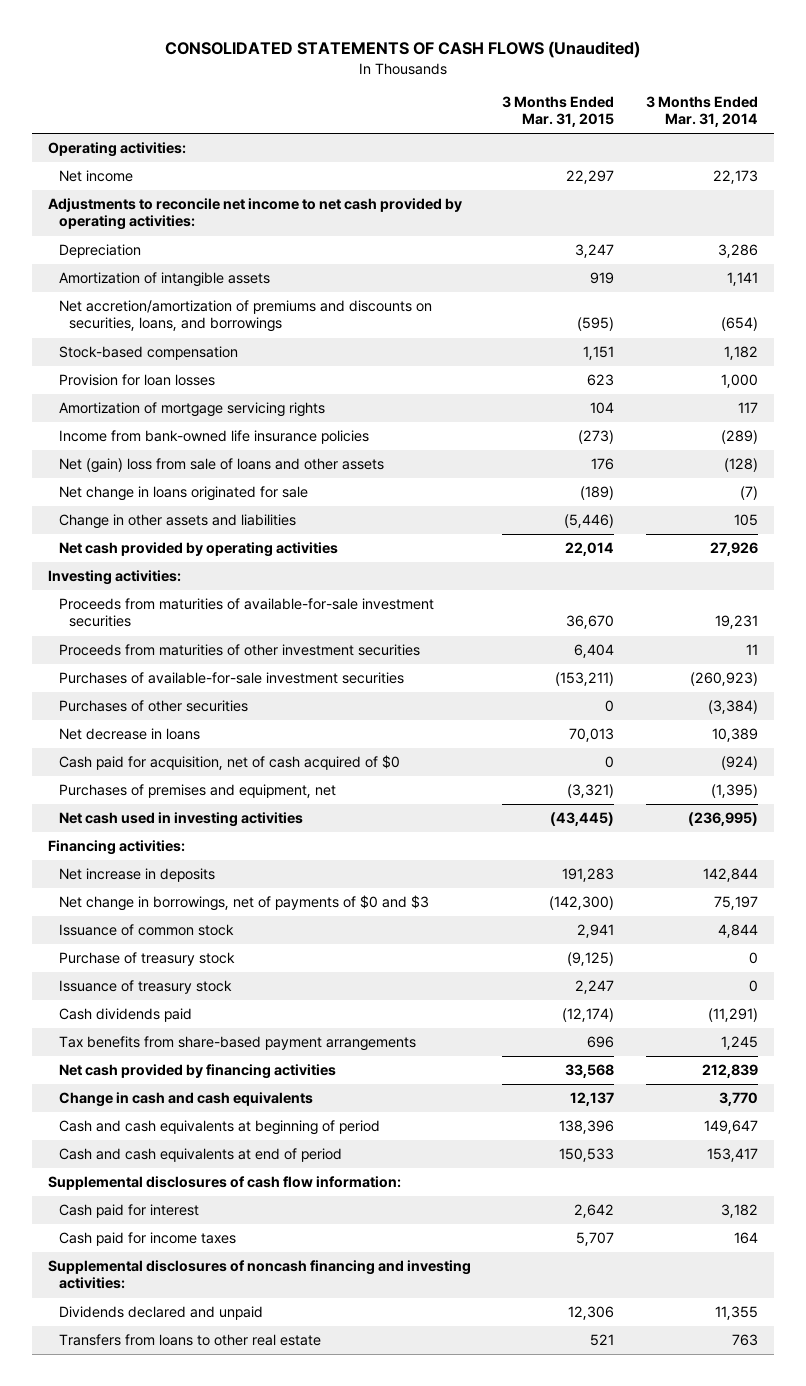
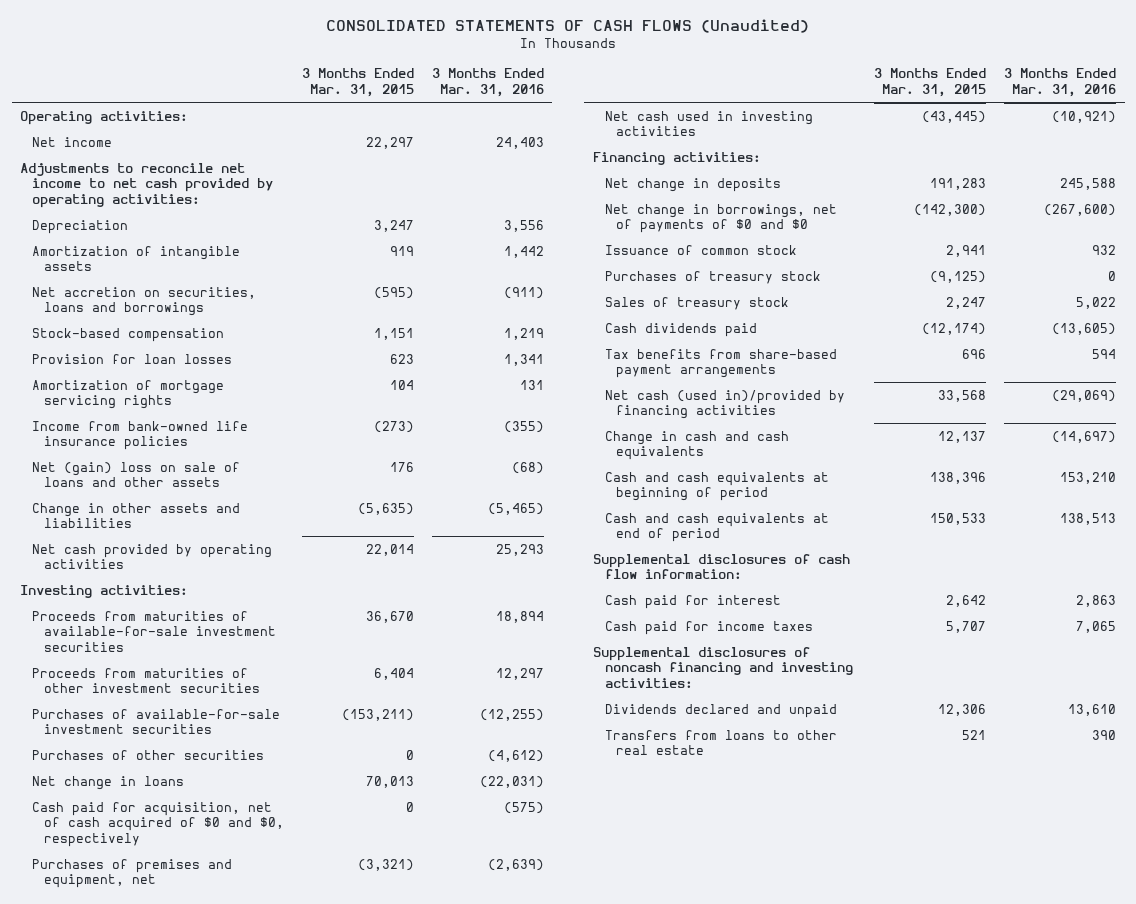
[646,96,759,128] 3 Months Ended Mar. 31, 2014 -> none
none -> [431,68,544,97] 3 Months Ended Mar. 31, 2016
[58,300,432,333] Net accretion/amortization of premiums and discounts on securities, loans, and borrowings -> [32,286,257,317] Net accretion on securities, loans and borrowings
[58,486,308,502] Net change in loans originated for sale -> none
[58,458,384,474] Net (gain) loss from sale of loans and other assets -> [32,461,241,488] Net (gain) loss on sale of loans and other assets
[564,514,615,529] (5,446) -> [357,502,414,515] (5,635)
[58,728,200,741] Net decrease in loans -> [32,775,185,790] Net change in loans
[58,755,400,771] Cash paid for acquisition, net of cash acquired of $0 -> [32,801,284,848] Cash paid for acquisition, net of cash acquired of $0 and $0, respectively
[58,868,215,883] Net increase in deposits -> [604,177,781,192] Net change in deposits
[58,895,429,912] Net change in borrowings, net of payments of $0 and $3 -> [604,203,837,234] Net change in borrowings, net of payments of $0 and $0
[58,952,235,967] Purchase of treasury stock -> [604,270,821,284] Purchases of treasury stock
[58,980,232,995] Issuance of treasury stock -> [604,296,789,310] Sales of treasury stock
[58,1064,336,1080] Net cash provided by financing activities -> [604,389,845,420] Net cash (used in)/provided by financing activities

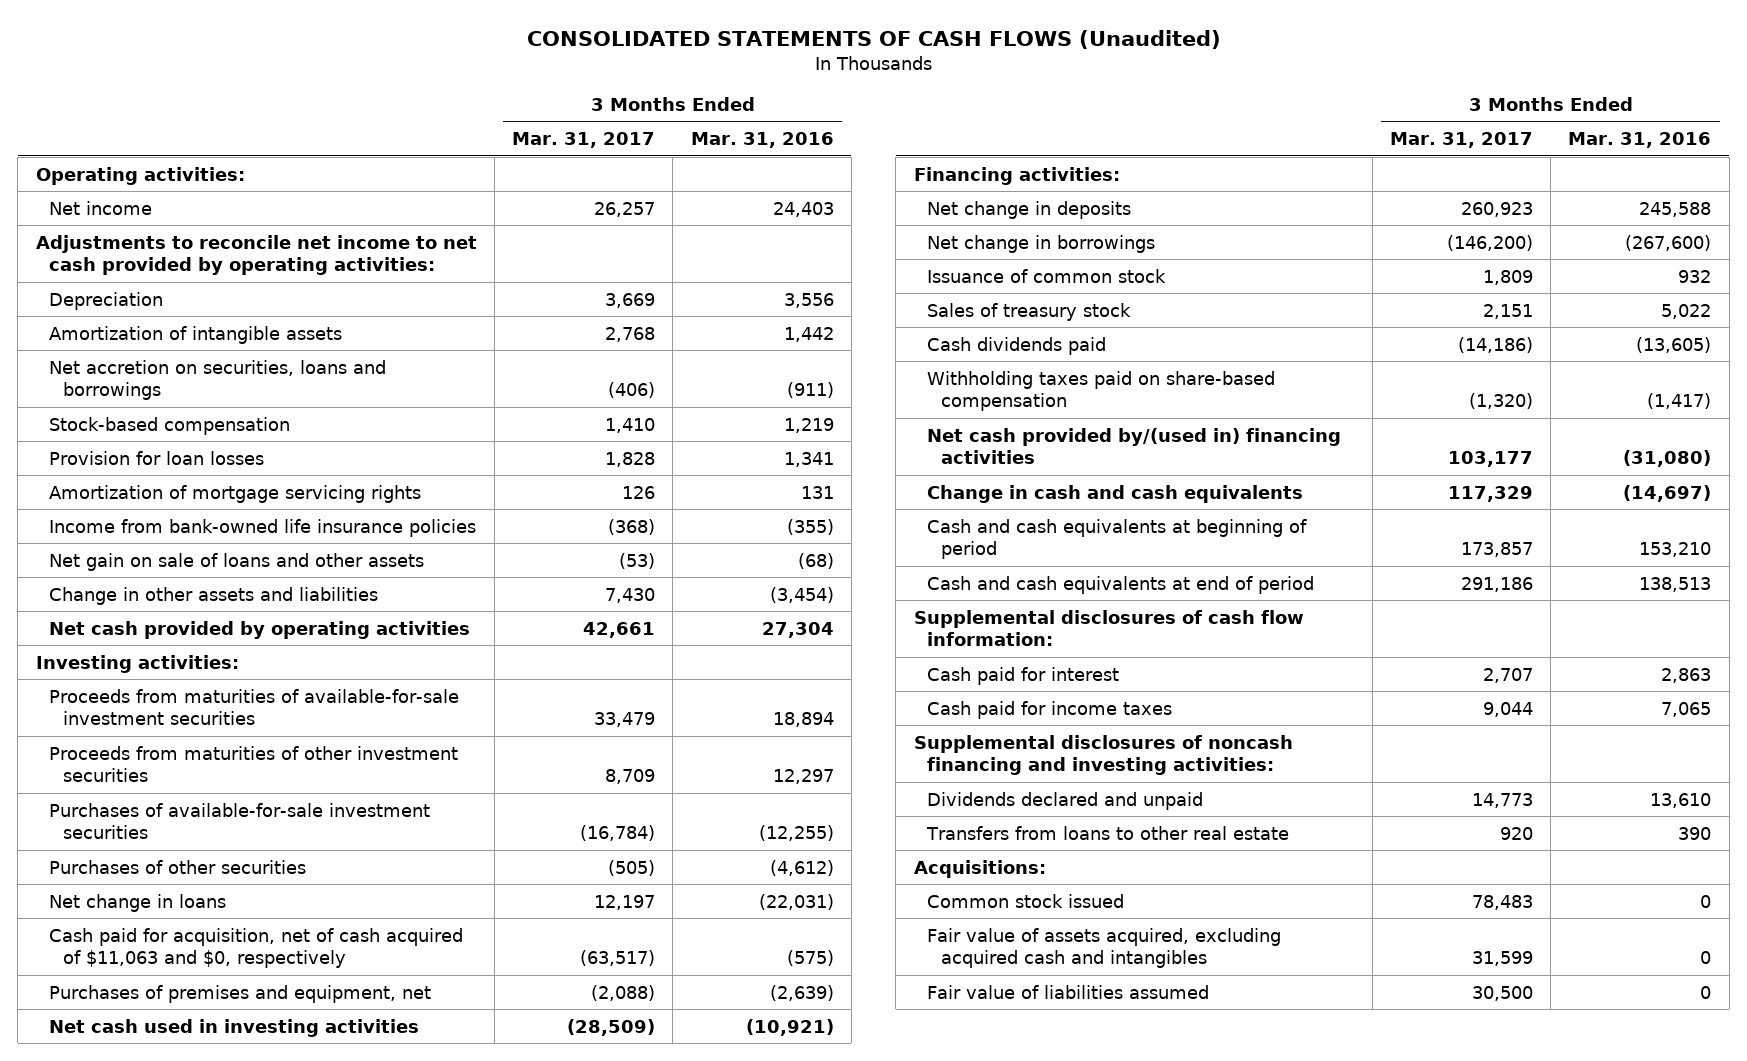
[301,68,414,97] 3 Months Ended Mar. 31, 2015 -> none
none -> [512,132,656,149] Mar. 31, 2017
[32,461,241,488] Net (gain) loss on sale of loans and other assets -> [49,552,425,571] Net gain on sale of loans and other assets
[487,502,544,515] (5,465) -> [769,586,834,603] (3,454)
[495,543,544,556] 25,293 -> [761,621,834,638] 27,304
[32,801,284,848] Cash paid for acquisition, net of cash acquired of $0 and $0, respectively -> [49,927,464,968] Cash paid for acquisition, net of cash acquired of $11,063 and $0, respectively
[604,203,837,234] Net change in borrowings, net of payments of $0 and $0 -> [927,234,1156,253] Net change in borrowings
[604,270,821,284] Purchases of treasury stock -> none
[604,348,837,379] Tax benefits from share-based payment arrangements -> none
none -> [927,370,1276,411] Withholding taxes paid on share-based compensation
[604,389,845,420] Net cash (used in)/provided by financing activities -> [927,427,1342,464] Net cash provided by/(used in) financing activities
[1051,389,1116,402] (29,069) -> [1623,449,1712,467] (31,080)
none -> [913,859,1046,878] Acquisitions:
none -> [927,893,1125,908] Common stock issued
none -> [927,927,1282,968] Fair value of assets acquired, excluding acquired cash and intangibles
none -> [927,984,1210,999] Fair value of liabilities assumed

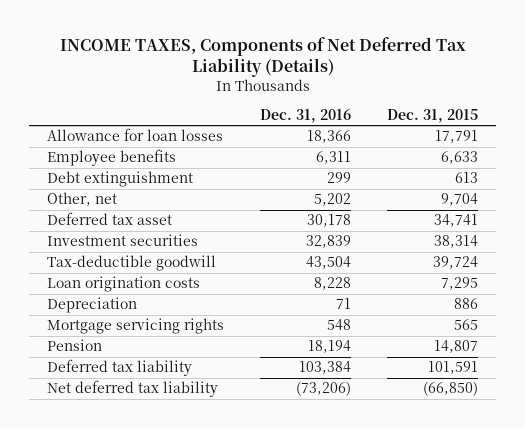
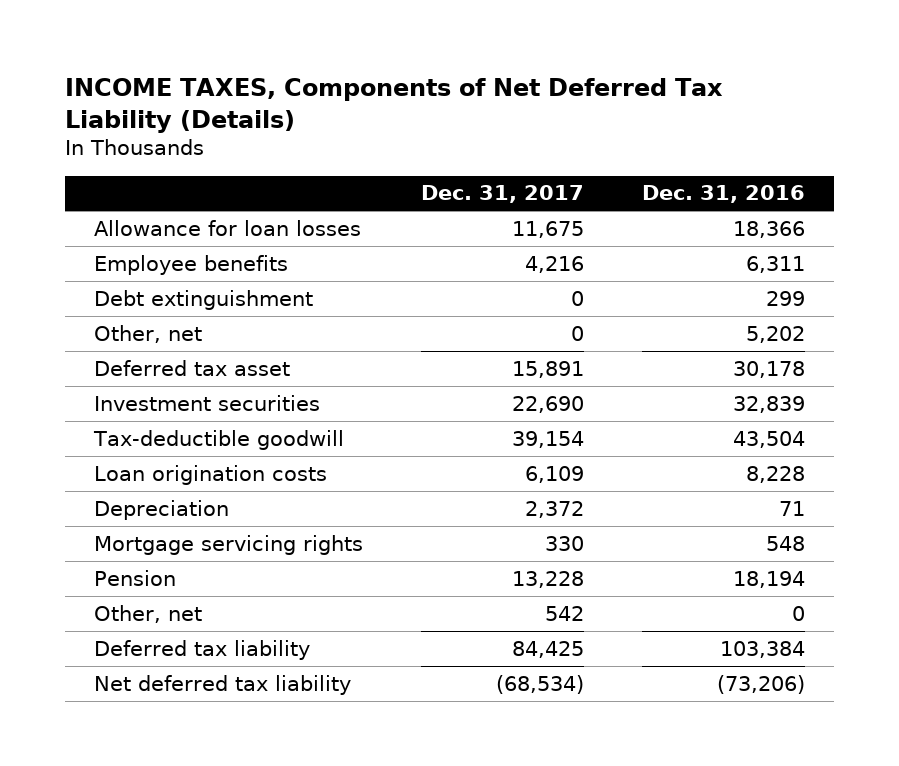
[386,108,478,123] Dec. 31, 2015 -> none
none -> [421,185,585,204] Dec. 31, 2017
none -> [93,604,202,623] Other, net

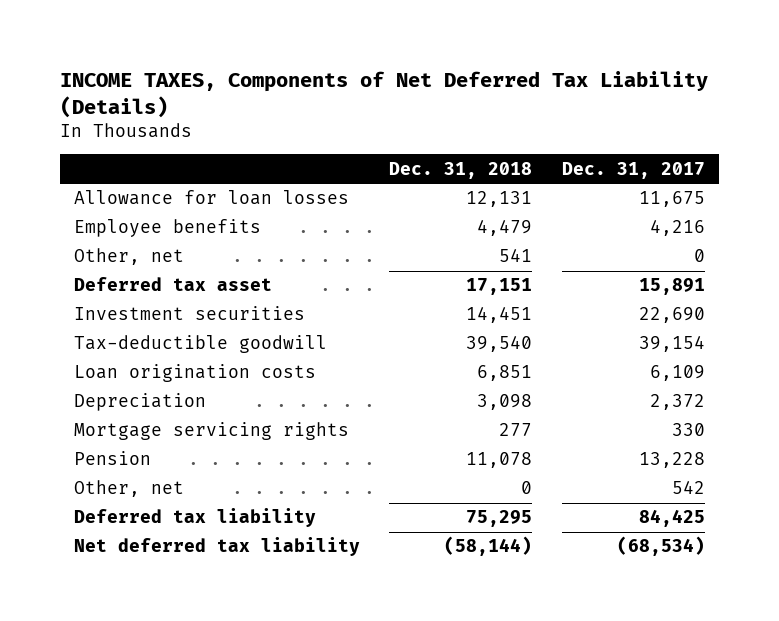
[642,185,806,204] Dec. 31, 2016 -> none
none -> [389,161,533,179] Dec. 31, 2018
[93,289,313,310] Debt extinguishment -> none

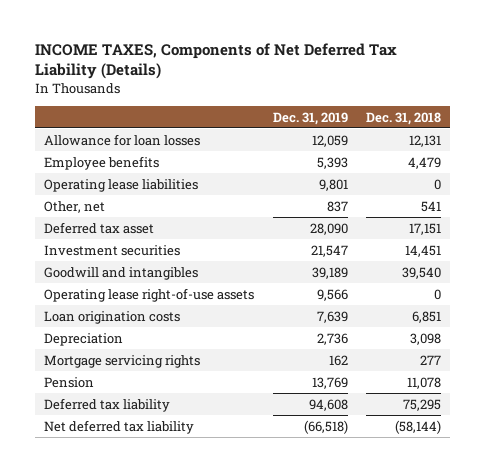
[561,161,705,179] Dec. 31, 2017 -> none
none -> [272,111,348,125] Dec. 31, 2019
none -> [44,178,199,192] Operating lease liabilities
[74,335,328,354] Tax-deductible goodwill -> [44,266,199,280] Goodwill and intangibles
none -> [44,287,255,302] Operating lease right-of-use assets
[74,480,185,498] Other, net -> none

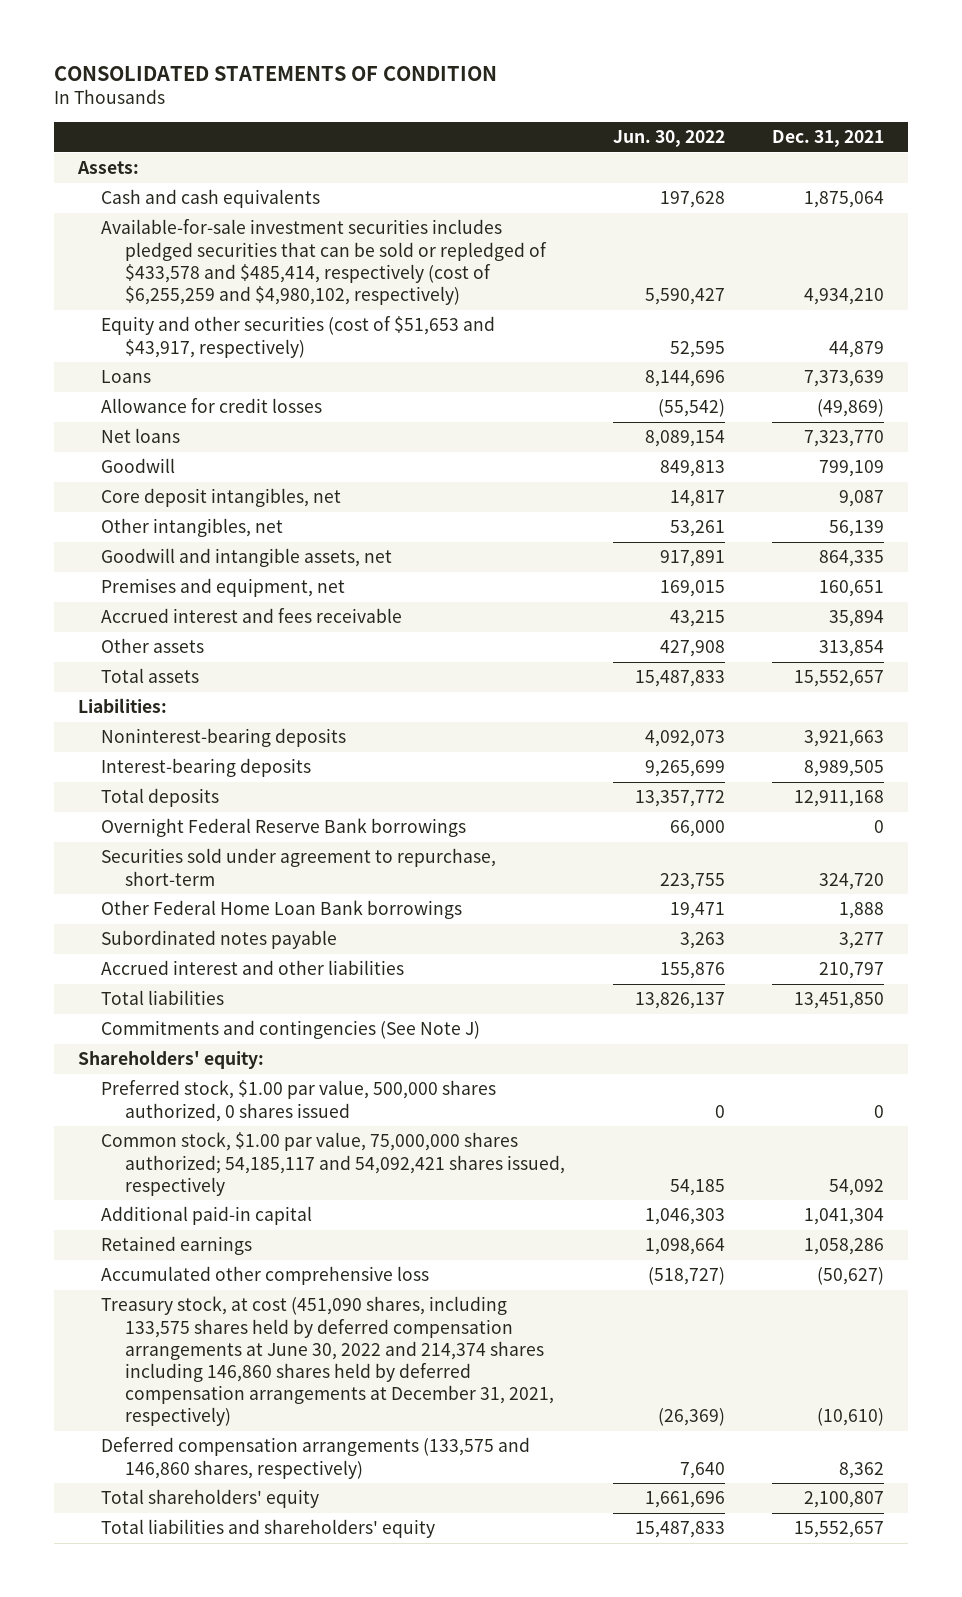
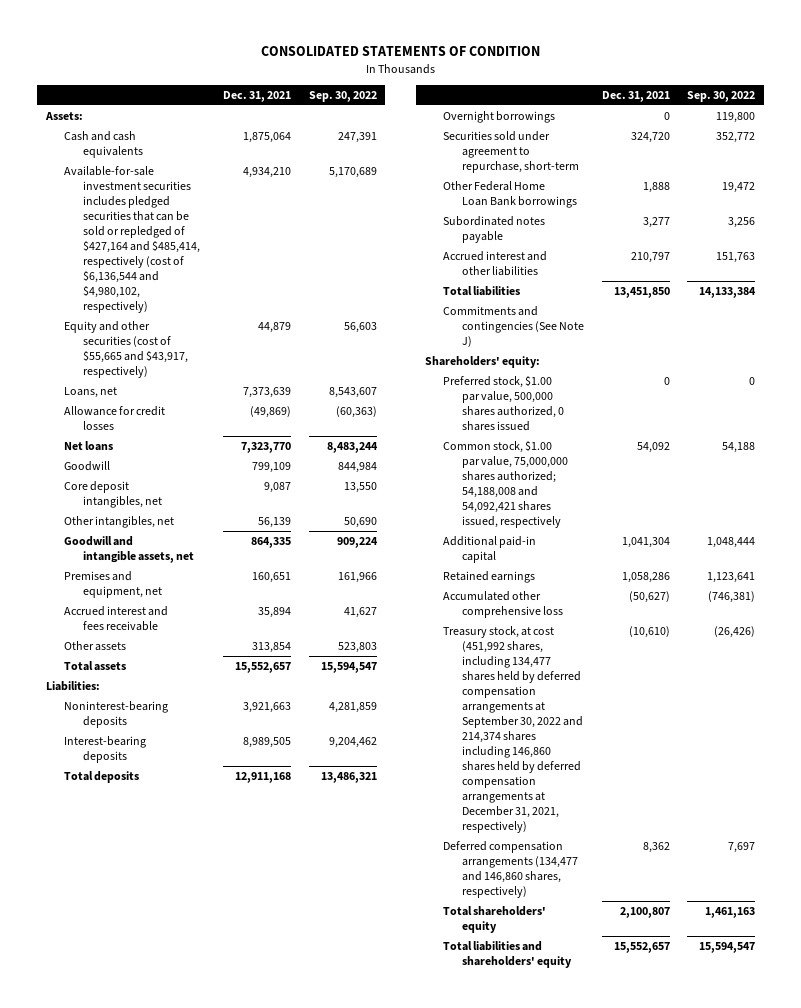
[612,130,725,148] Jun. 30, 2022 -> none
none -> [308,90,377,102] Sep. 30, 2022
[101,219,547,305] Available-for-sale investment securities includes pledged securities that can be sold or repledged of $433,578 and $485,414, respectively (cost of $6,255,259 and $4,980,102, respectively) -> [64,165,200,313] Available-for-sale investment securities includes pledged securities that can be sold or repledged of $427,164 and $485,414, respectively (cost of $6,136,544 and $4,980,102, respectively)
[101,316,496,358] Equity and other securities (cost of $51,653 and $43,917, respectively) -> [64,320,188,378] Equity and other securities (cost of $55,665 and $43,917, respectively)
[101,370,152,384] Loans -> [64,386,118,398] Loans, net
[101,818,467,838] Overnight Federal Reserve Bank borrowings -> [443,110,556,123] Overnight borrowings
[101,1132,565,1196] Common stock, $1.00 par value, 75,000,000 shares authorized; 54,185,117 and 54,092,421 shares issued, respectively -> [443,440,568,528] Common stock, $1.00 par value, 75,000,000 shares authorized; 54,188,008 and 54,092,421 shares issued, respectively
[101,1296,554,1427] Treasury stock, at cost (451,090 shares, including 133,575 shares held by deferred compensation arrangements at June 30, 2022 and 214,374 shares including 146,860 shares held by deferred compensation arrangements at December 31, 2021, respectively) -> [443,625,583,833] Treasury stock, at cost (451,992 shares, including 134,477 shares held by deferred compensation arrangements at September 30, 2022 and 214,374 shares including 146,860 shares held by deferred compensation arrangements at December 31, 2021, respectively)
[101,1437,531,1479] Deferred compensation arrangements (133,575 and 146,860 shares, respectively) -> [443,840,578,898] Deferred compensation arrangements (134,477 and 146,860 shares, respectively)

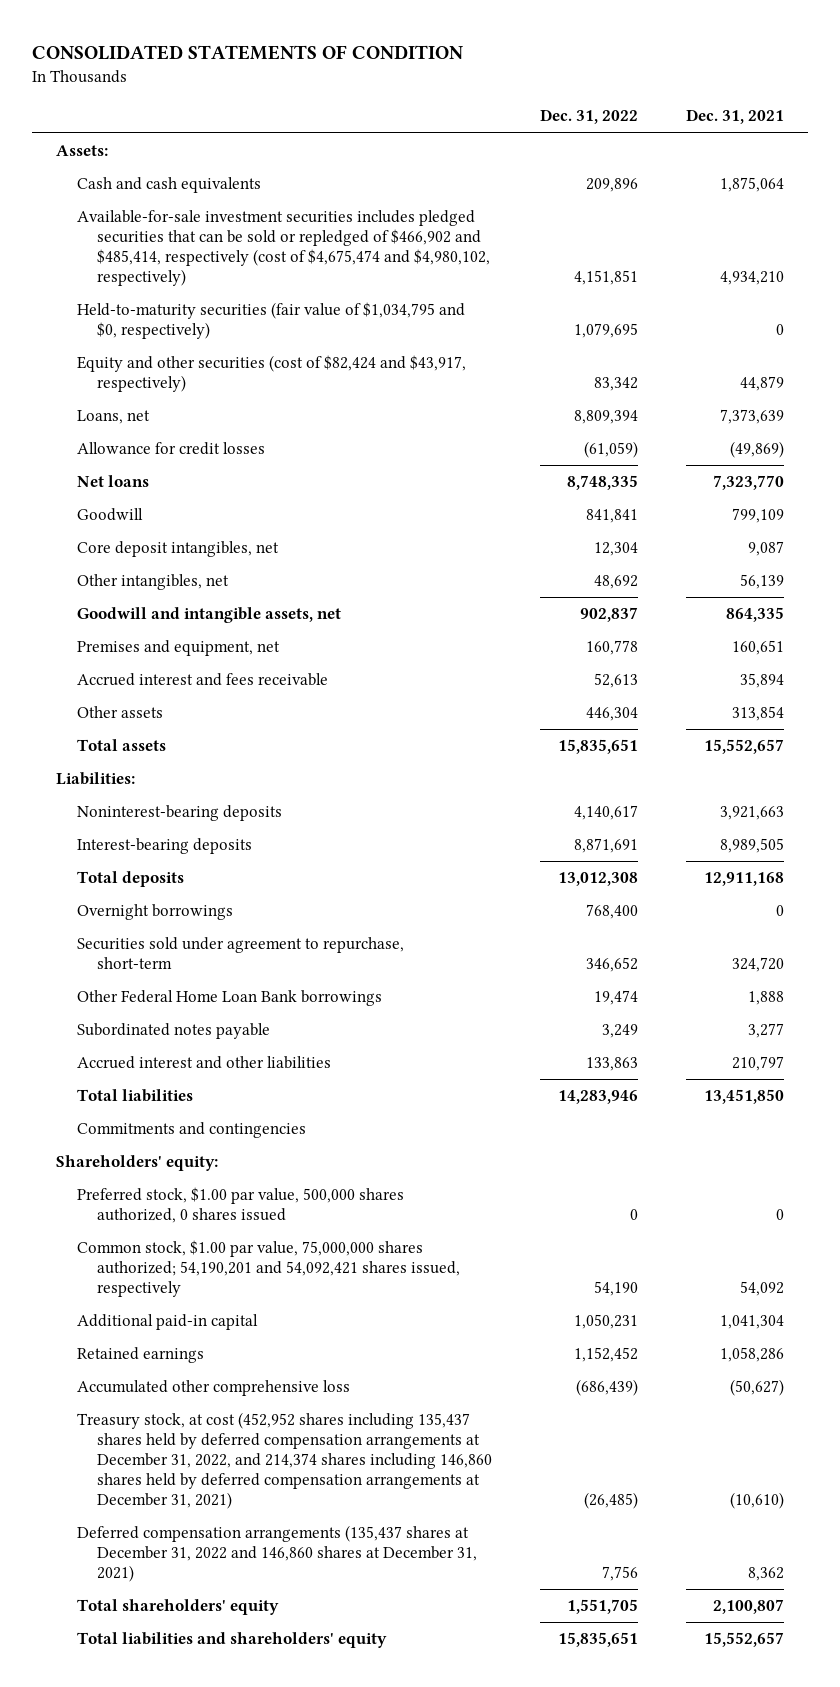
[308,90,377,102] Sep. 30, 2022 -> none
none -> [539,109,638,125] Dec. 31, 2022
[64,165,200,313] Available-for-sale investment securities includes pledged securities that can be sold or repledged of $427,164 and $485,414, respectively (cost of $6,136,544 and $4,980,102, respectively) -> [76,210,490,287] Available-for-sale investment securities includes pledged securities that can be sold or repledged of $466,902 and $485,414, respectively (cost of $4,675,474 and $4,980,102, respectively)
none -> [76,302,465,340] Held-to-maturity securities (fair value of $1,034,795 and $0, respectively)
[64,320,188,378] Equity and other securities (cost of $55,665 and $43,917, respectively) -> [76,355,466,393] Equity and other securities (cost of $82,424 and $43,917, respectively)
[443,305,584,347] Commitments and contingencies (See Note J) -> [76,1122,306,1139] Commitments and contingencies
[443,440,568,528] Common stock, $1.00 par value, 75,000,000 shares authorized; 54,188,008 and 54,092,421 shares issued, respectively -> [76,1240,460,1298] Common stock, $1.00 par value, 75,000,000 shares authorized; 54,190,201 and 54,092,421 shares issued, respectively
[443,625,583,833] Treasury stock, at cost (451,992 shares, including 134,477 shares held by deferred compensation arrangements at September 30, 2022 and 214,374 shares including 146,860 shares held by deferred compensation arrangements at December 31, 2021, respectively) -> [76,1412,492,1510] Treasury stock, at cost (452,952 shares including 135,437 shares held by deferred compensation arrangements at December 31, 2022, and 214,374 shares including 146,860 shares held by deferred compensation arrangements at December 31, 2021)
[443,840,578,898] Deferred compensation arrangements (134,477 and 146,860 shares, respectively) -> [76,1525,477,1583] Deferred compensation arrangements (135,437 shares at December 31, 2022 and 146,860 shares at December 31, 2021)

